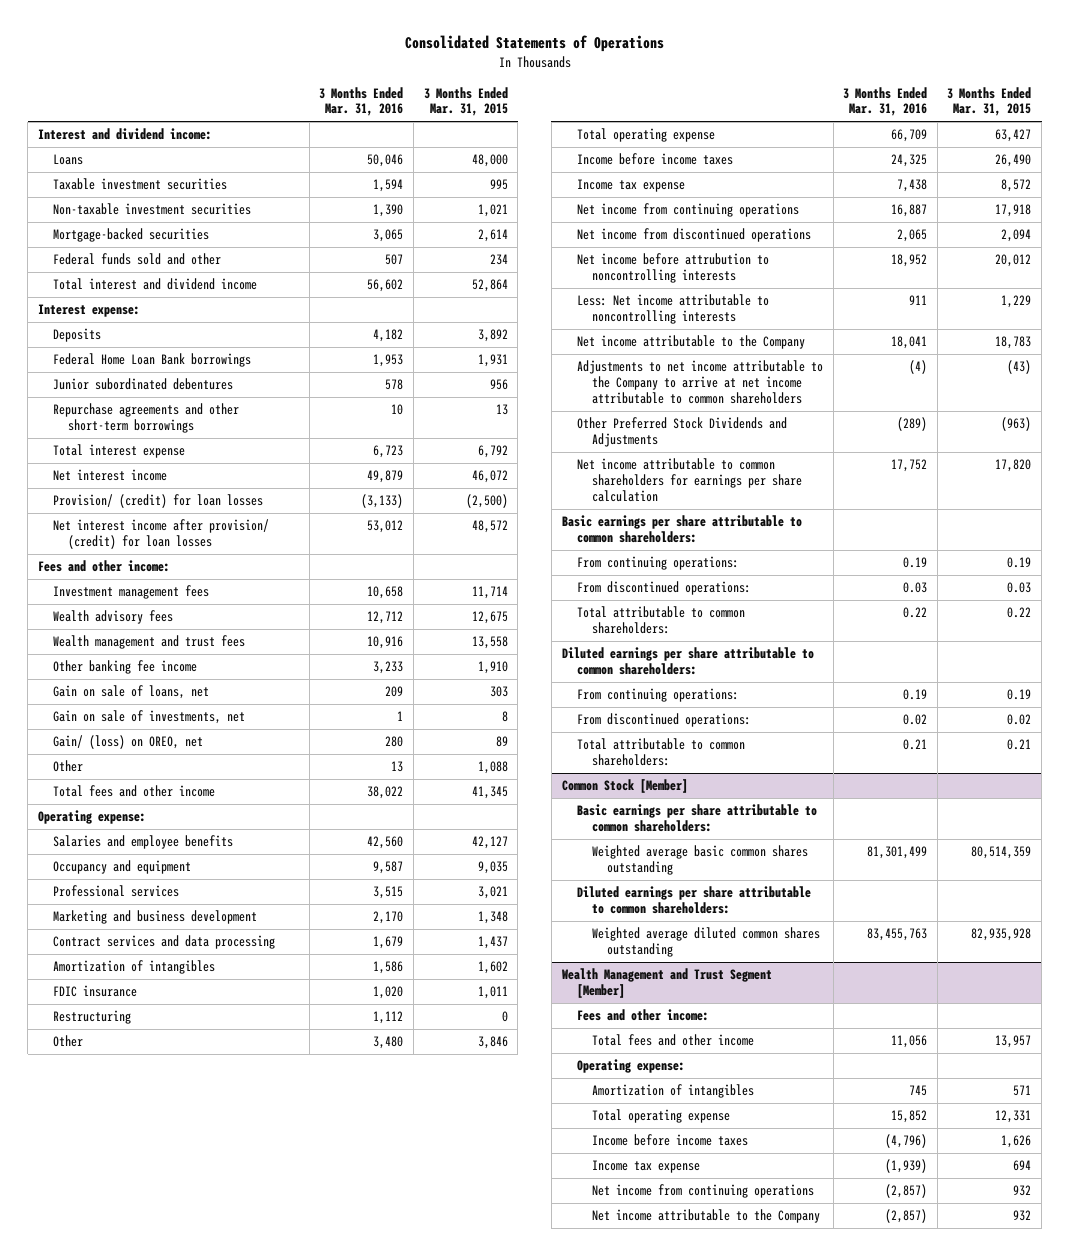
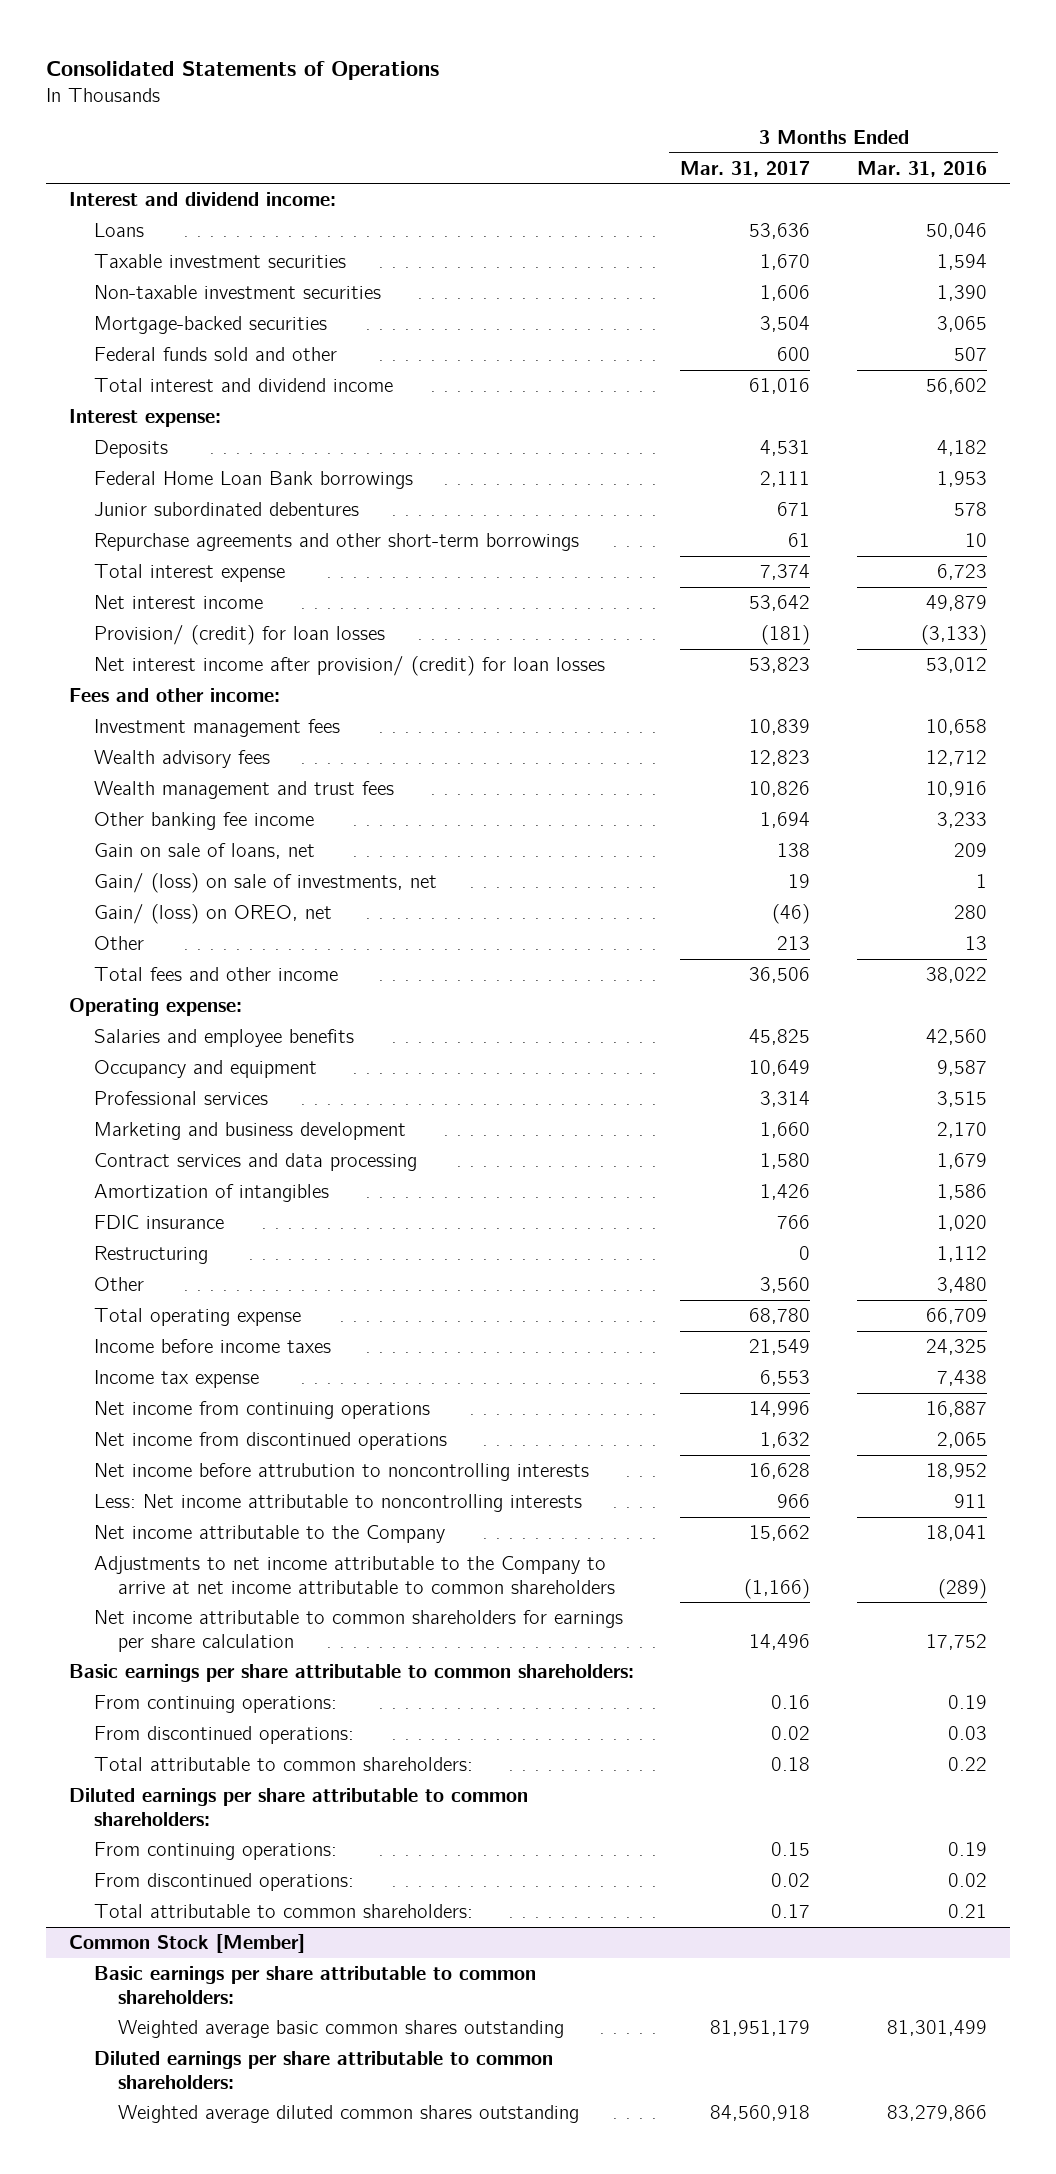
[423,86,508,117] 3 Months Ended Mar. 31, 2015 -> none
none -> [680,160,811,177] Mar. 31, 2017
[52,710,245,725] Gain on sale of investments, net -> [93,873,437,894] Gain/ (loss) on sale of investments, net
[576,417,787,448] Other Preferred Stock Dividends and Adjustments -> none
[909,360,928,375] (4) -> [937,1578,987,1599] (289)
[561,968,772,999] Wealth Management and Trust Segment [Member] -> none
[576,1009,709,1022] Fees and other income: -> none
[592,1034,755,1047] Total fees and other income -> none
[576,1059,685,1074] Operating expense: -> none
[592,1084,755,1099] Amortization of intangibles -> none
[592,1109,731,1124] Total operating expense -> none
[592,1134,749,1147] Income before income taxes -> none
[592,1160,701,1174] Income tax expense -> none
[592,1184,815,1199] Net income from continuing operations -> none
[592,1209,821,1224] Net income attributable to the Company -> none
[867,928,928,942] 83,455,763 -> [886,2105,987,2122] 83,279,866

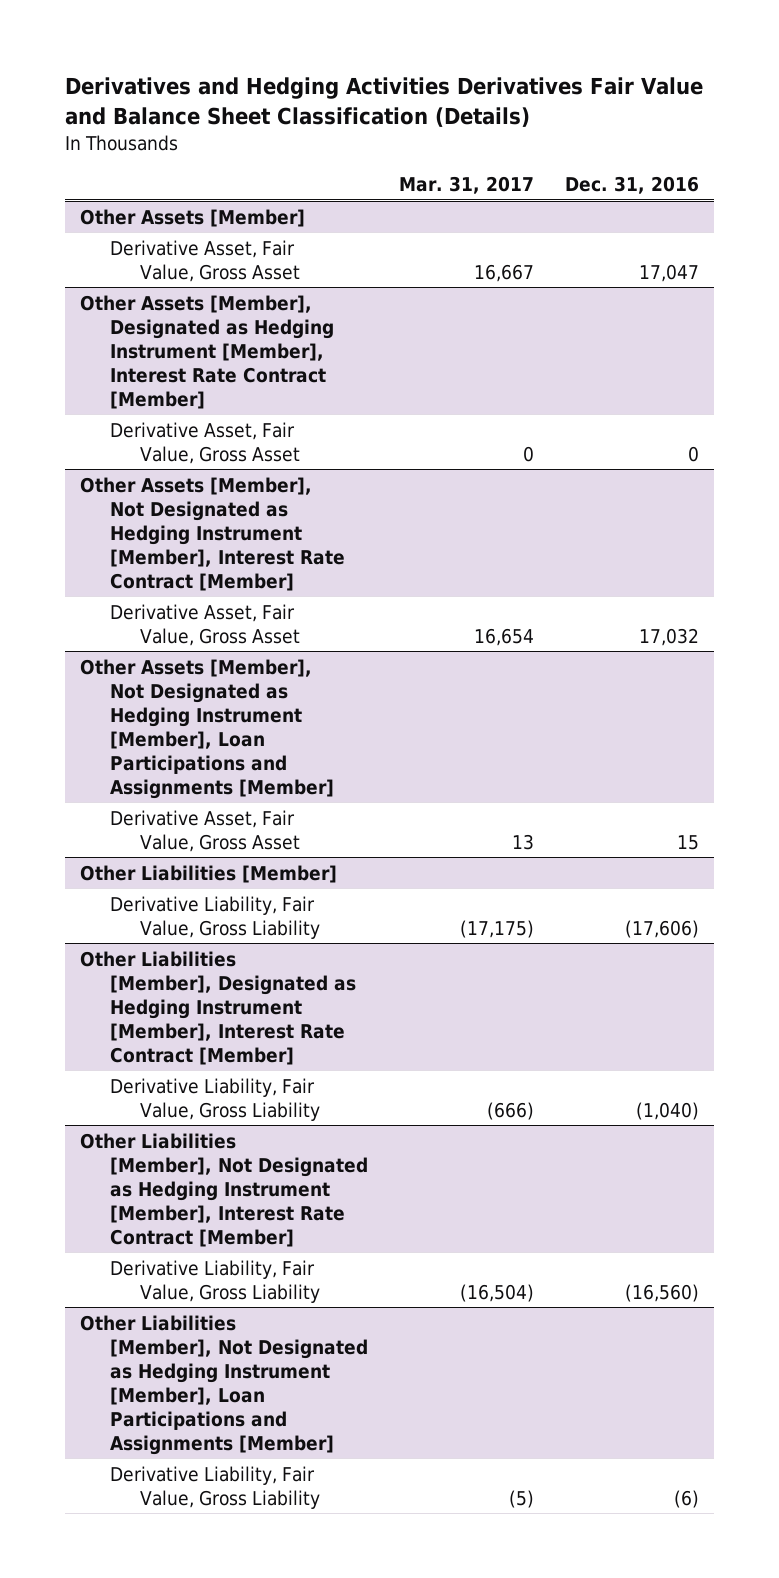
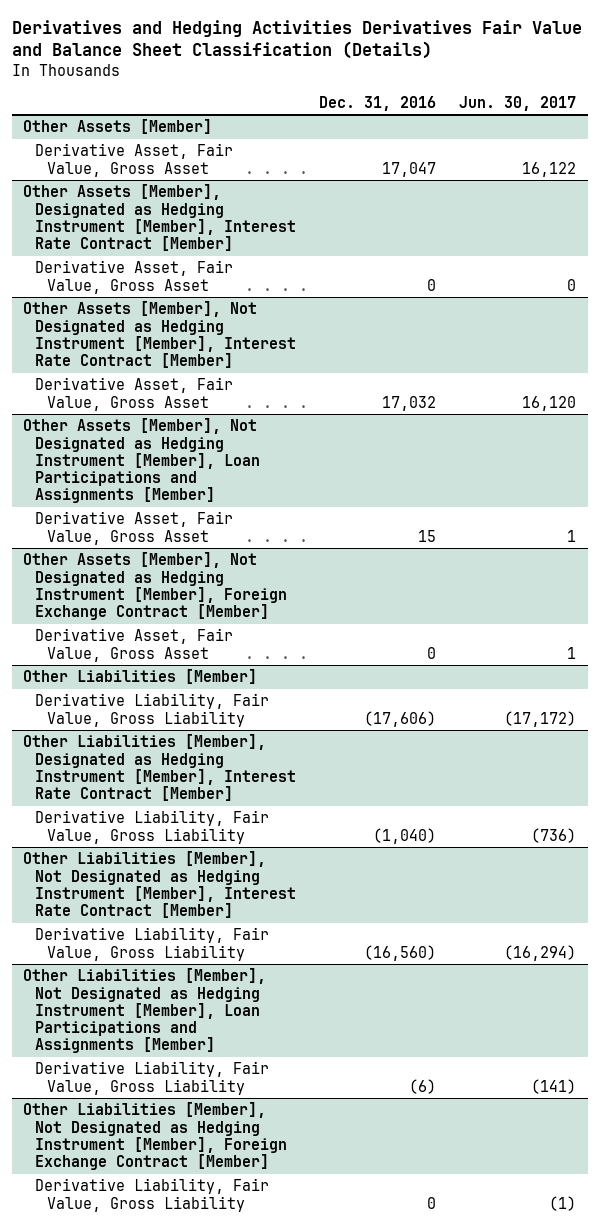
[398,176,534,195] Mar. 31, 2017 -> none
none -> [459,95,577,111] Jun. 30, 2017
none -> [23,552,288,620] Other Assets [Member], Not Designated as Hedging Instrument [Member], Foreign Exchange Contract [Member]
none -> [35,628,234,662] Derivative Asset, Fair Value, Gross Asset
none -> [23,1102,288,1170] Other Liabilities [Member], Not Designated as Hedging Instrument [Member], Foreign Exchange Contract [Member]
none -> [35,1178,270,1212] Derivative Liability, Fair Value, Gross Liability

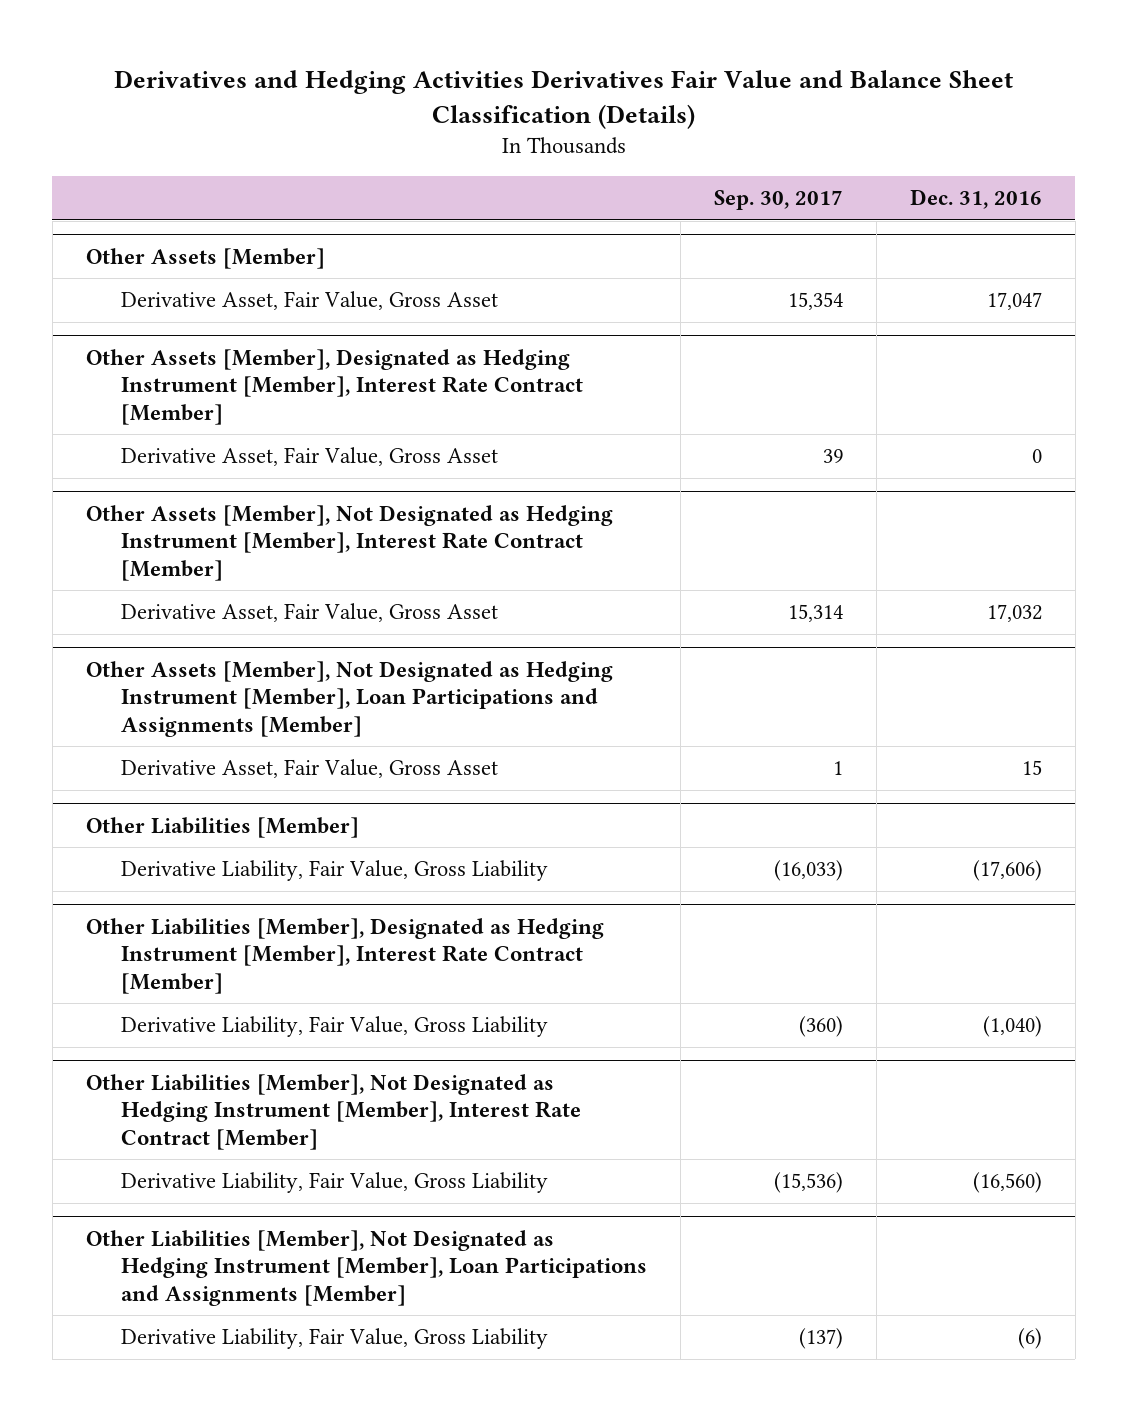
[459,95,577,111] Jun. 30, 2017 -> none
none -> [714,190,844,211] Sep. 30, 2017
[23,552,288,620] Other Assets [Member], Not Designated as Hedging Instrument [Member], Foreign Exchange Contract [Member] -> none
[35,628,234,662] Derivative Asset, Fair Value, Gross Asset -> none
[23,1102,288,1170] Other Liabilities [Member], Not Designated as Hedging Instrument [Member], Foreign Exchange Contract [Member] -> none
[35,1178,270,1212] Derivative Liability, Fair Value, Gross Liability -> none

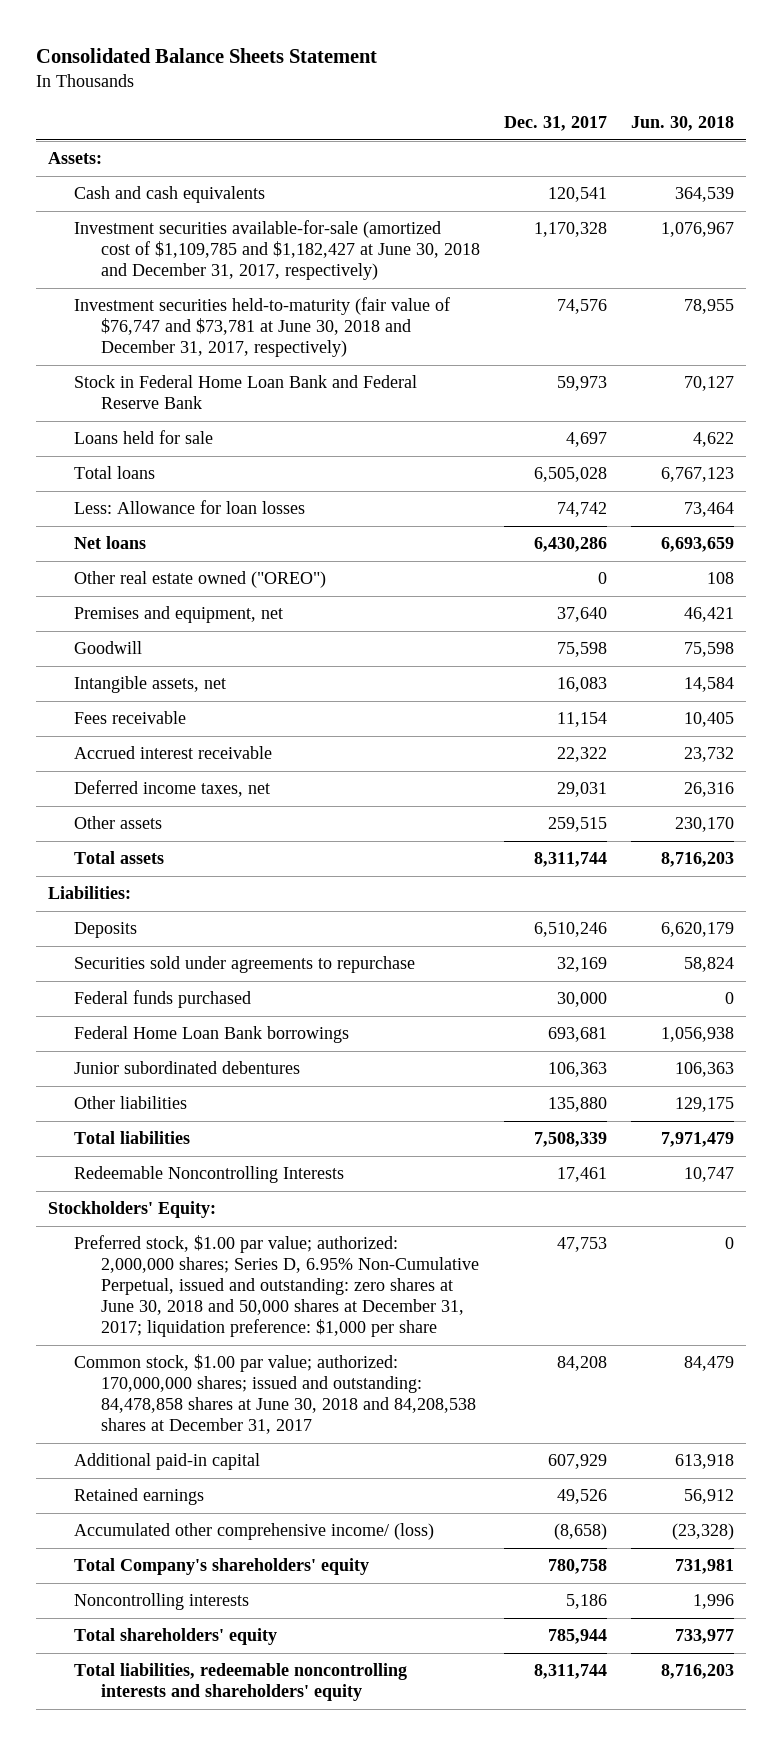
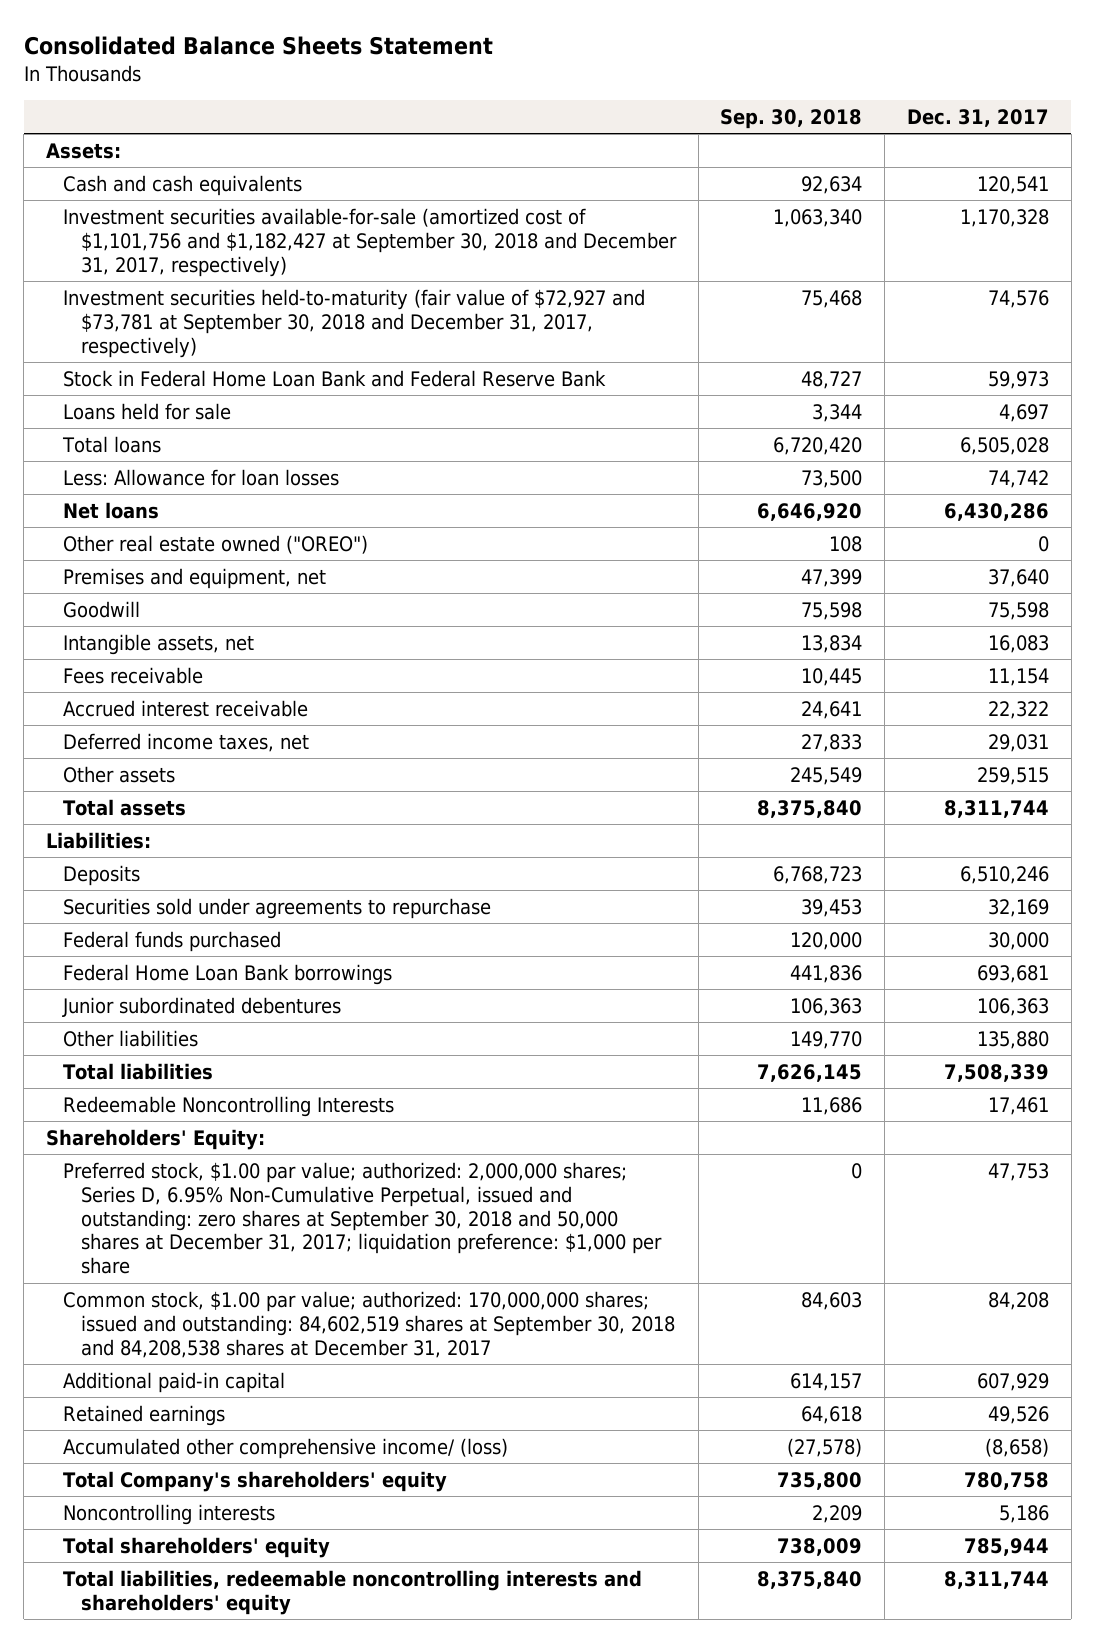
[631,116,735,132] Jun. 30, 2018 -> none
none -> [720,108,863,129] Sep. 30, 2018
[74,220,480,281] Investment securities available-for-sale (amortized cost of $1,109,785 and $1,182,427 at June 30, 2018 and December 31, 2017, respectively) -> [63,207,677,277] Investment securities available-for-sale (amortized cost of $1,101,756 and $1,182,427 at September 30, 2018 and December 31, 2017, respectively)
[74,297,451,358] Investment securities held-to-maturity (fair value of $76,747 and $73,781 at June 30, 2018 and December 31, 2017, respectively) -> [63,288,646,358] Investment securities held-to-maturity (fair value of $72,927 and $73,781 at September 30, 2018 and December 31, 2017, respectively)
[47,1201,216,1219] Stockholders' Equity: -> [45,1128,265,1150] Shareholders' Equity:
[74,1235,479,1338] Preferred stock, $1.00 par value; authorized: 2,000,000 shares; Series D, 6.95% Non-Cumulative Perpetual, issued and outstanding: zero shares at June 30, 2018 and 50,000 shares at December 31, 2017; liquidation preference: $1,000 per share -> [63,1161,662,1275] Preferred stock, $1.00 par value; authorized: 2,000,000 shares; Series D, 6.95% Non-Cumulative Perpetual, issued and outstanding: zero shares at September 30, 2018 and 50,000 shares at December 31, 2017; liquidation preference: $1,000 per share
[74,1354,476,1435] Common stock, $1.00 par value; authorized: 170,000,000 shares; issued and outstanding: 84,478,858 shares at June 30, 2018 and 84,208,538 shares at December 31, 2017 -> [63,1290,675,1358] Common stock, $1.00 par value; authorized: 170,000,000 shares; issued and outstanding: 84,602,519 shares at September 30, 2018 and 84,208,538 shares at December 31, 2017

